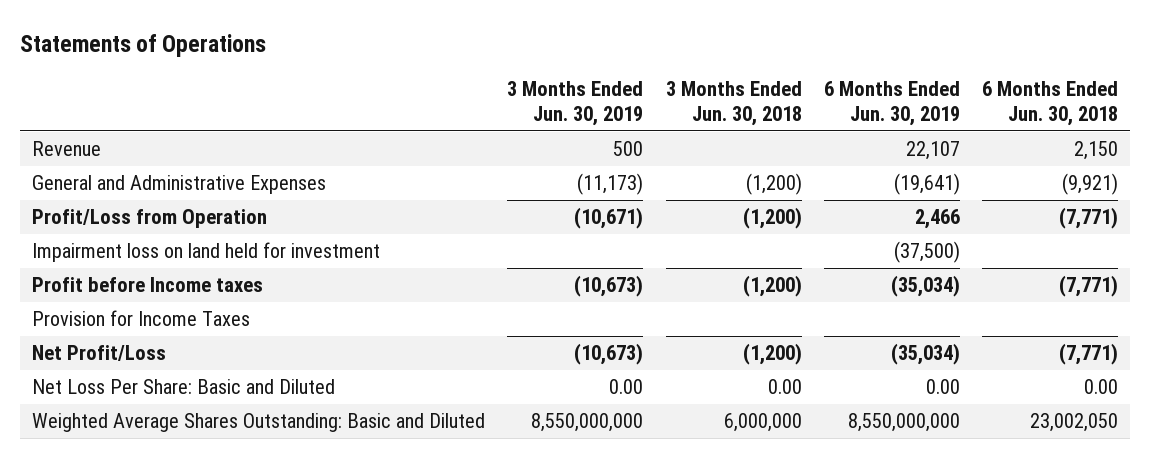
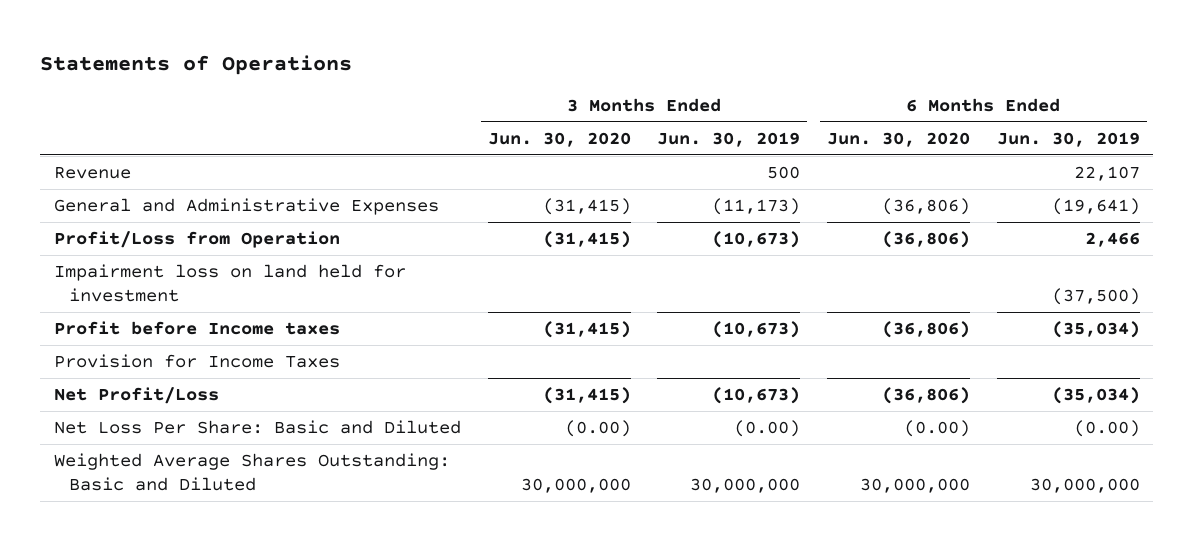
[665,81,802,127] 3 Months Ended Jun. 30, 2018 -> none
[982,81,1119,127] 6 Months Ended Jun. 30, 2018 -> none
none -> [487,131,631,147] Jun. 30, 2020
none -> [827,131,971,147] Jun. 30, 2020
[574,207,644,230] (10,671) -> [712,231,801,249] (10,673)
[609,379,644,395] 0.00 -> [734,420,801,438] (0.00)
[925,379,960,395] 0.00 -> [1073,420,1140,438] (0.00)
[531,413,644,433] 8,550,000,000 -> [690,477,801,493] 30,000,000
[847,413,960,433] 8,550,000,000 -> [1029,477,1140,493] 30,000,000

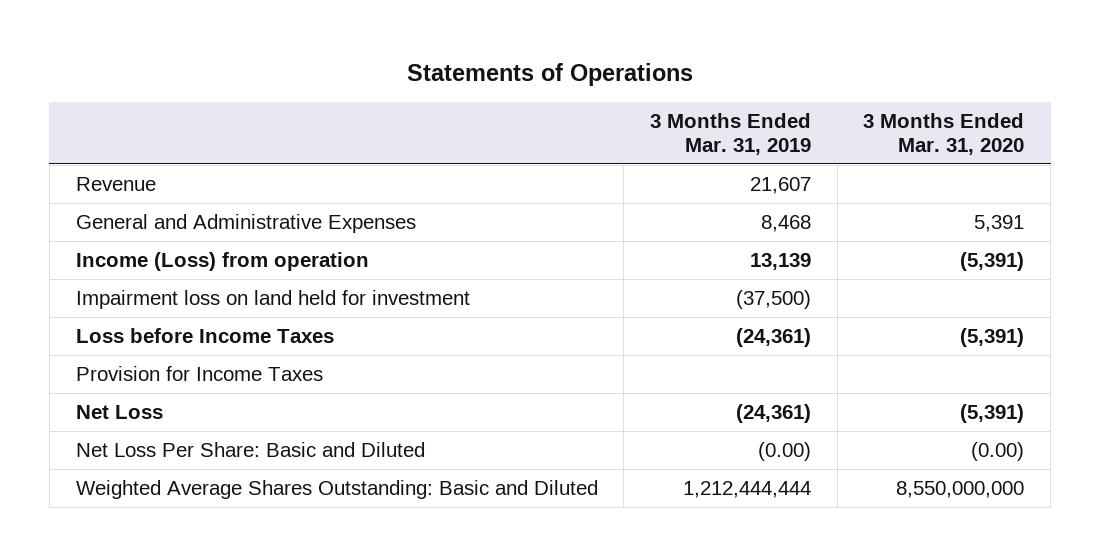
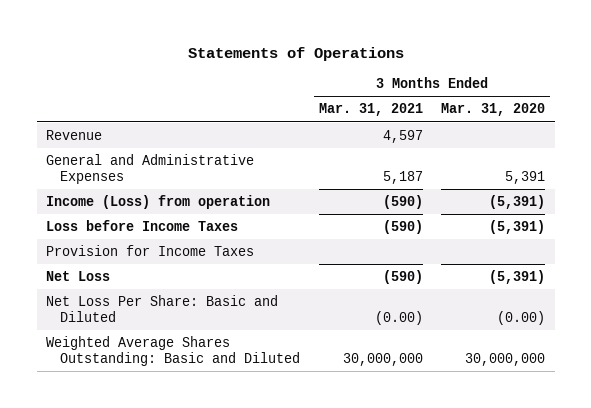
[650,112,812,155] 3 Months Ended Mar. 31, 2019 -> none
none -> [318,103,423,117] Mar. 31, 2021
[75,289,470,309] Impairment loss on land held for investment -> none
[896,480,1025,498] 8,550,000,000 -> [465,353,546,367] 30,000,000

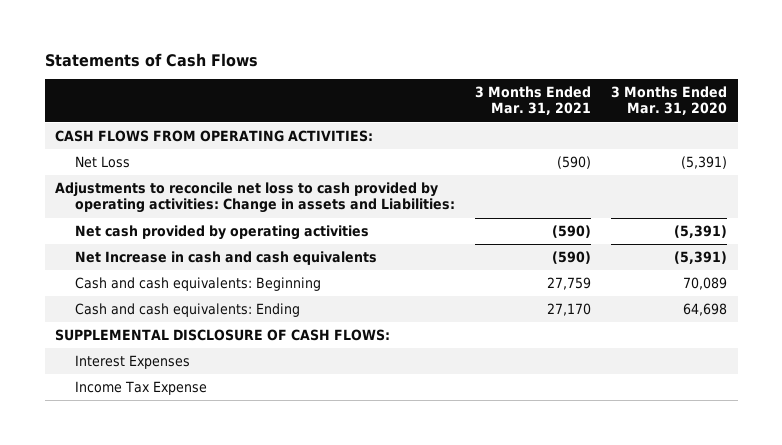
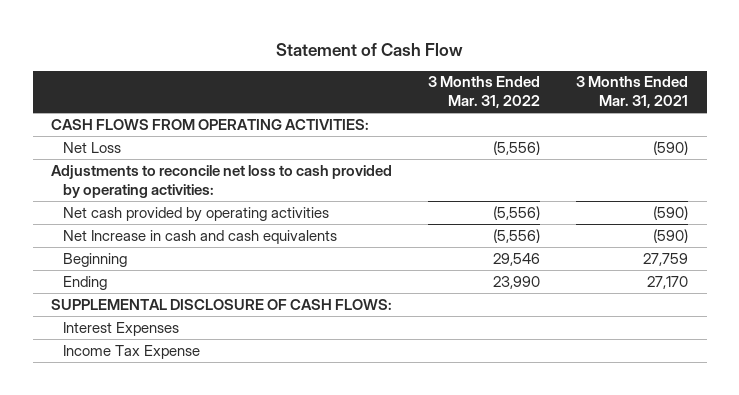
[44,52,258,67] Statements of Cash Flows -> [275,42,463,56] Statement of Cash Flow
[611,85,728,116] 3 Months Ended Mar. 31, 2020 -> none
none -> [428,76,541,109] 3 Months Ended Mar. 31, 2022
[55,181,455,214] Adjustments to reconcile net loss to cash provided by operating activities: Change in assets and Liabilities: -> [50,164,392,198] Adjustments to reconcile net loss to cash provided by operating activities:
[74,276,321,291] Cash and cash equivalents: Beginning -> [62,252,127,267] Beginning
[74,302,300,317] Cash and cash equivalents: Ending -> [62,275,107,290] Ending

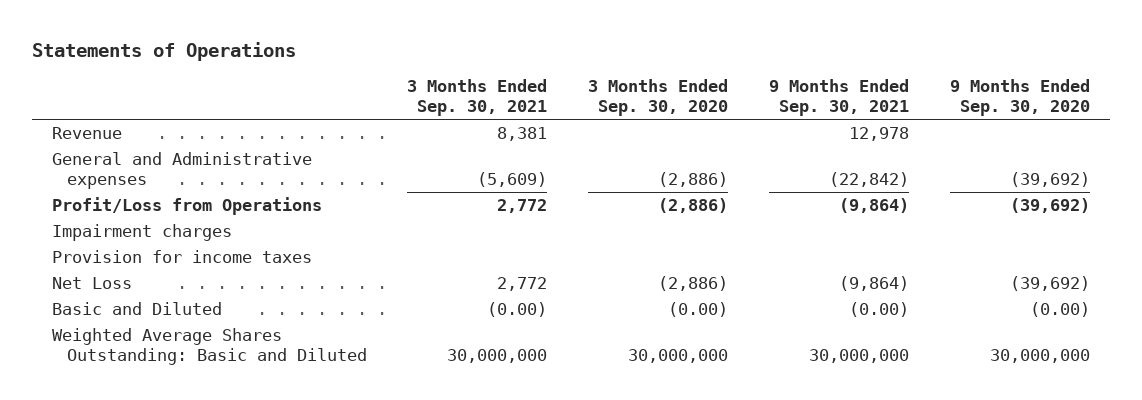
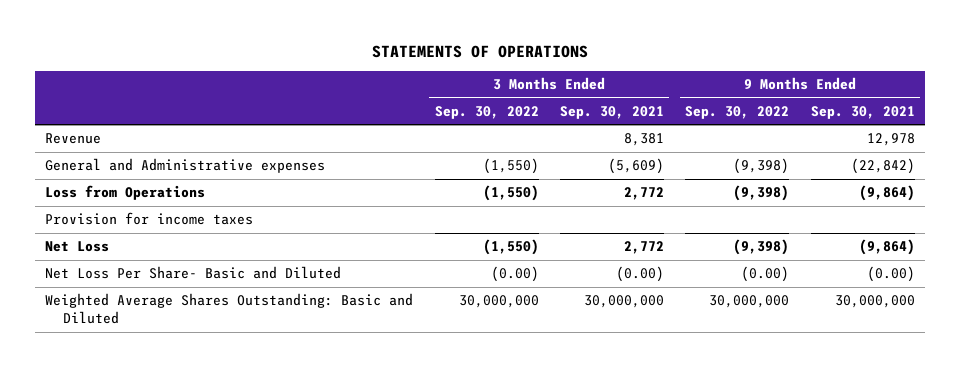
[31,42,296,62] Statements of Operations -> [371,44,588,58] STATEMENTS OF OPERATIONS
[588,79,729,117] 3 Months Ended Sep. 30, 2020 -> none
[949,79,1090,117] 9 Months Ended Sep. 30, 2020 -> none
none -> [434,105,539,119] Sep. 30, 2022
none -> [685,105,790,119] Sep. 30, 2022
[52,223,233,241] Impairment charges -> none
[52,196,323,215] Profit/Loss from Operations -> [45,185,206,201] Loss from Operations
[52,301,223,315] Basic and Diluted -> none
none -> [45,266,342,280] Net Loss Per Share- Basic and Diluted

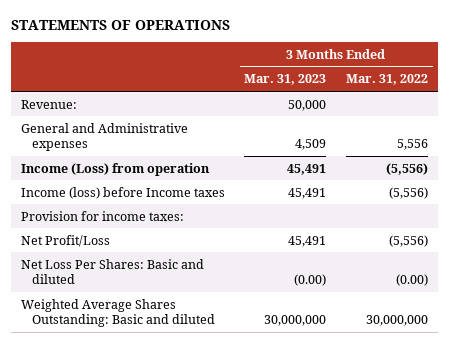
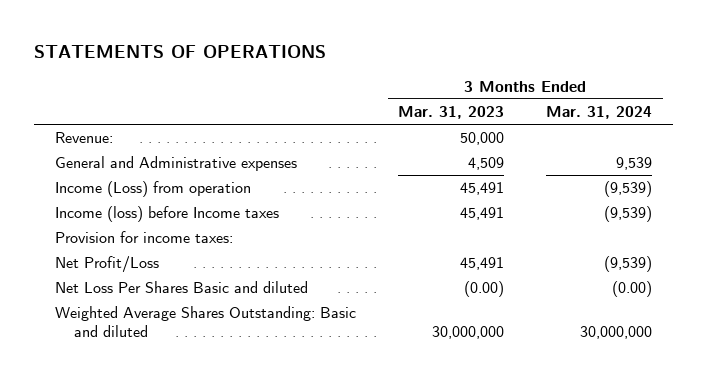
[346,74,429,86] Mar. 31, 2022 -> none
none -> [546,105,653,119] Mar. 31, 2024
[20,258,204,284] Net Loss Per Shares: Basic and diluted -> [55,280,309,293] Net Loss Per Shares Basic and diluted

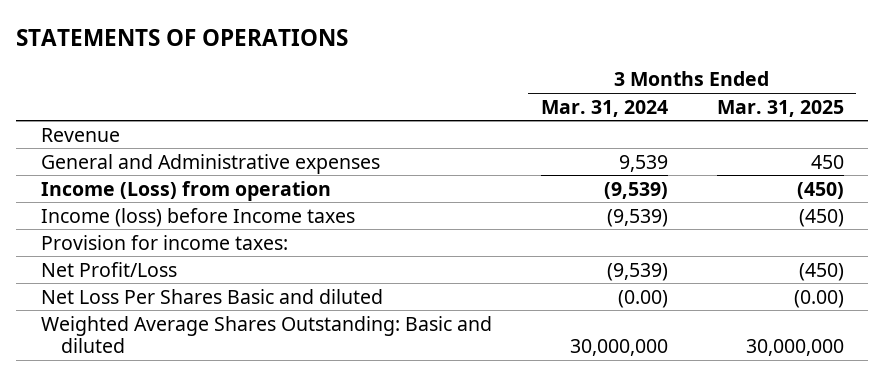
[398,105,505,119] Mar. 31, 2023 -> none
none -> [716,99,844,117] Mar. 31, 2025
[55,131,114,143] Revenue: -> [40,127,120,142] Revenue

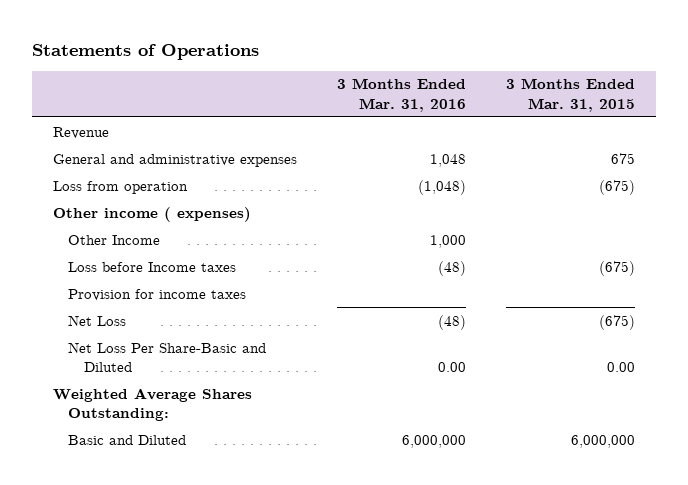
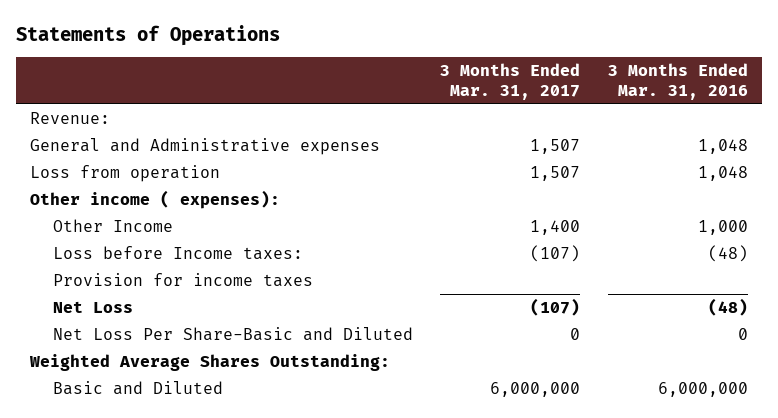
[506,78,636,112] 3 Months Ended Mar. 31, 2015 -> none
none -> [440,63,581,100] 3 Months Ended Mar. 31, 2017
[52,126,109,139] Revenue -> [30,112,111,125] Revenue:
[52,153,297,167] General and administrative expenses -> [30,138,381,156] General and Administrative expenses
[417,179,466,195] (1,048) -> [698,166,749,182] 1,048
[52,206,251,222] Other income ( expenses) -> [30,190,281,210] Other income ( expenses):
[68,261,237,272] Loss before Income taxes -> [52,246,303,261] Loss before Income taxes:
[437,361,466,372] 0.00 -> [738,328,749,341] 0

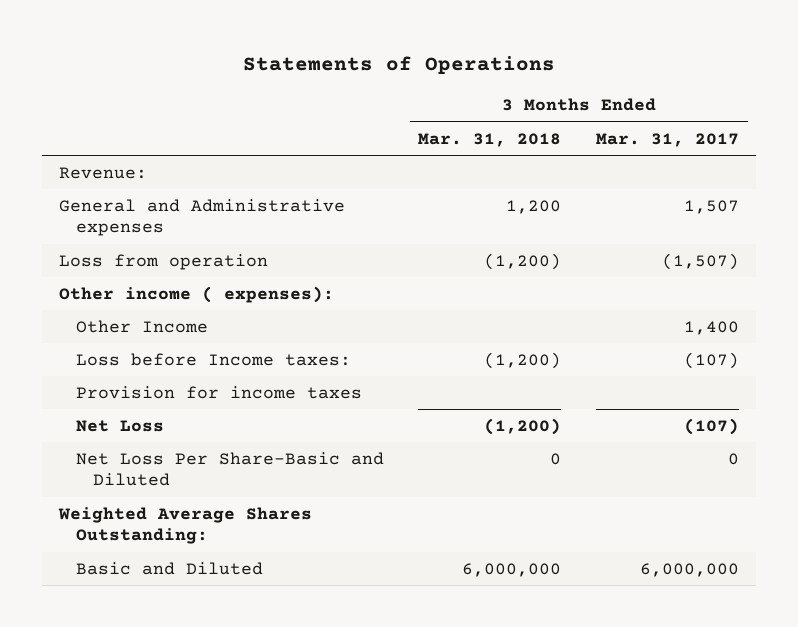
[608,63,749,100] 3 Months Ended Mar. 31, 2016 -> none
none -> [418,132,562,147] Mar. 31, 2018
[530,166,581,182] 1,507 -> [661,252,739,270] (1,507)

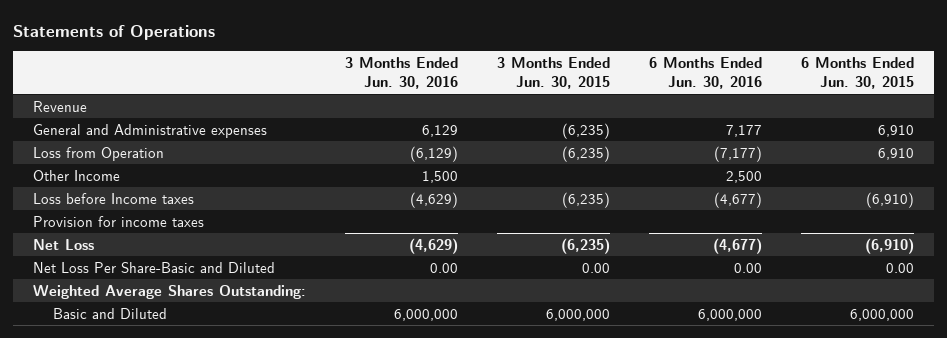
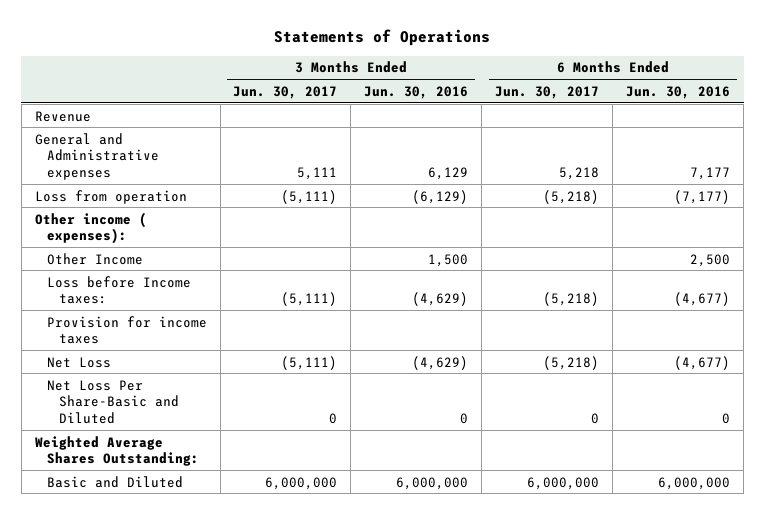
[497,57,611,90] 3 Months Ended Jun. 30, 2015 -> none
[801,57,915,90] 6 Months Ended Jun. 30, 2015 -> none
none -> [233,85,338,99] Jun. 30, 2017
none -> [495,85,600,99] Jun. 30, 2017
[33,146,165,161] Loss from Operation -> [34,189,187,204] Loss from operation
none -> [34,211,147,245] Other income ( expenses):
[33,192,195,204] Loss before Income taxes -> [46,275,191,305] Loss before Income taxes:
[430,262,459,273] 0.00 -> [460,412,469,424] 0
[734,262,763,273] 0.00 -> [722,412,731,424] 0

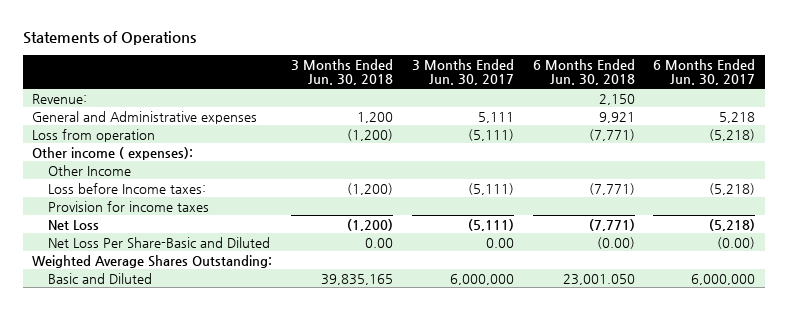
[364,85,469,99] Jun. 30, 2016 -> none
[626,85,731,99] Jun. 30, 2016 -> none
none -> [291,58,394,86] 3 Months Ended Jun. 30, 2018
none -> [532,58,635,86] 6 Months Ended Jun. 30, 2018
[34,110,91,122] Revenue -> [32,93,88,104] Revenue:
[329,412,338,424] 0 -> [485,237,514,248] 0.00
[591,412,600,424] 0 -> [717,236,756,249] (0.00)

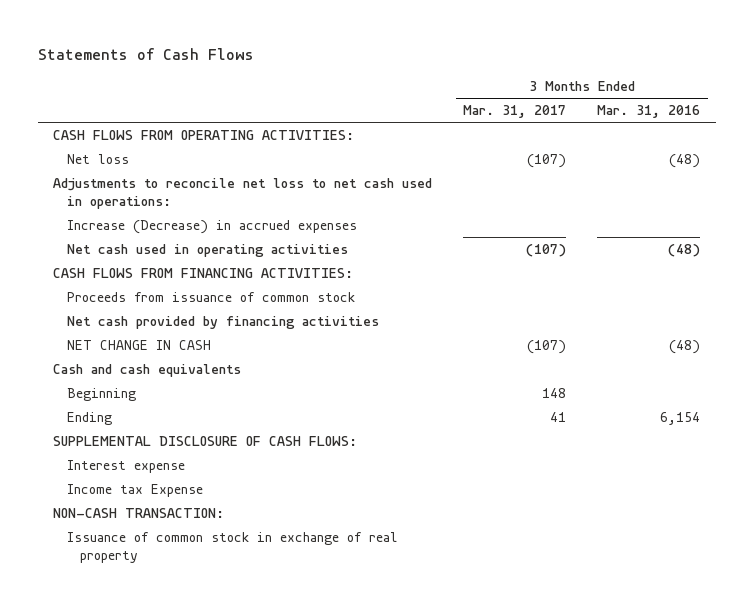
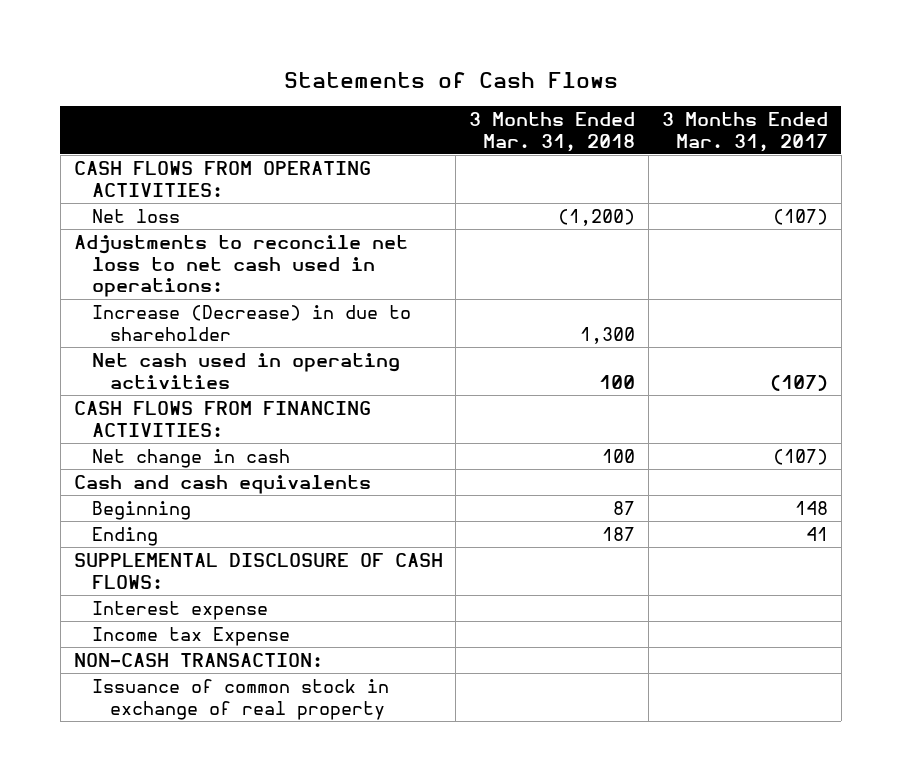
[597,105,701,119] Mar. 31, 2016 -> none
none -> [469,111,636,152] 3 Months Ended Mar. 31, 2018
[66,220,357,235] Increase (Decrease) in accrued expenses -> [91,304,411,341] Increase (Decrease) in due to shareholder
[66,292,355,303] Proceeds from issuance of common stock -> none
[66,316,379,330] Net cash provided by financing activities -> none
[66,340,211,351] NET CHANGE IN CASH -> [91,448,290,468] Net change in cash

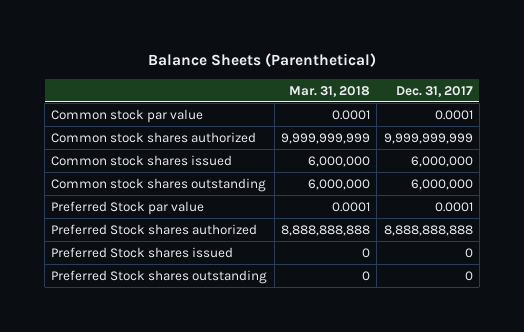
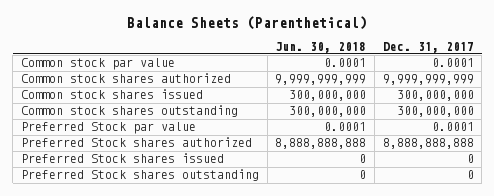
[289,85,371,97] Mar. 31, 2018 -> none
none -> [275,41,367,53] Jun. 30, 2018
[410,155,473,167] 6,000,000 -> [396,90,474,102] 300,000,000
[410,178,473,190] 6,000,000 -> [396,106,474,118] 300,000,000

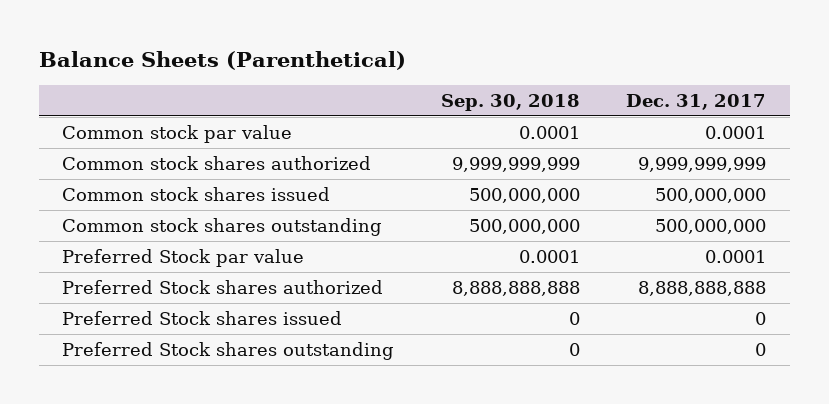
[275,41,367,53] Jun. 30, 2018 -> none
none -> [440,93,580,111] Sep. 30, 2018
[396,90,474,102] 300,000,000 -> [655,188,767,204] 500,000,000
[396,106,474,118] 300,000,000 -> [655,219,767,235] 500,000,000

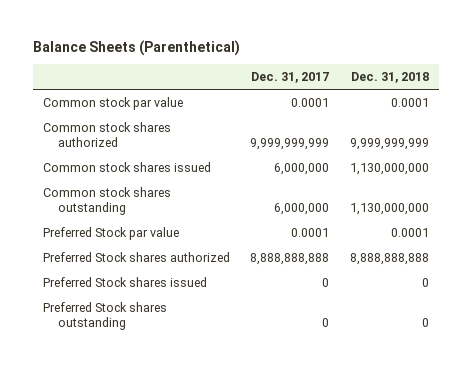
[440,93,580,111] Sep. 30, 2018 -> none
none -> [350,72,429,84] Dec. 31, 2018
[655,188,767,204] 500,000,000 -> [274,162,330,175] 6,000,000
[655,219,767,235] 500,000,000 -> [274,203,330,216] 6,000,000

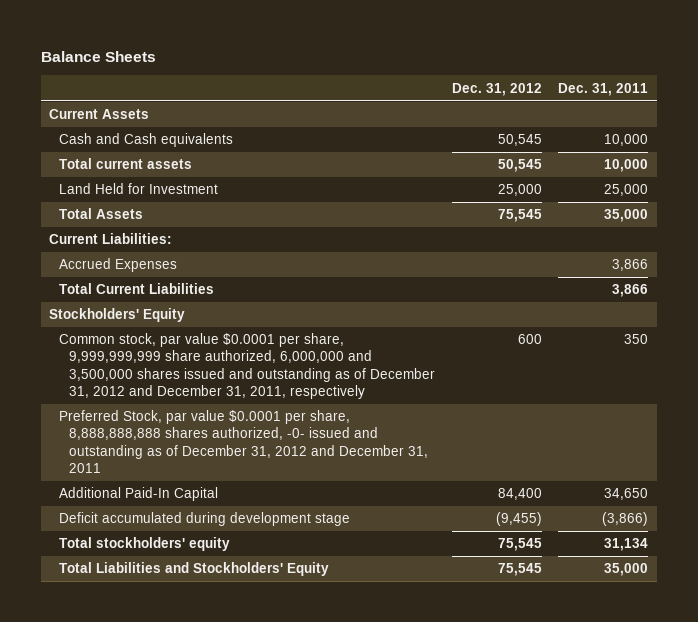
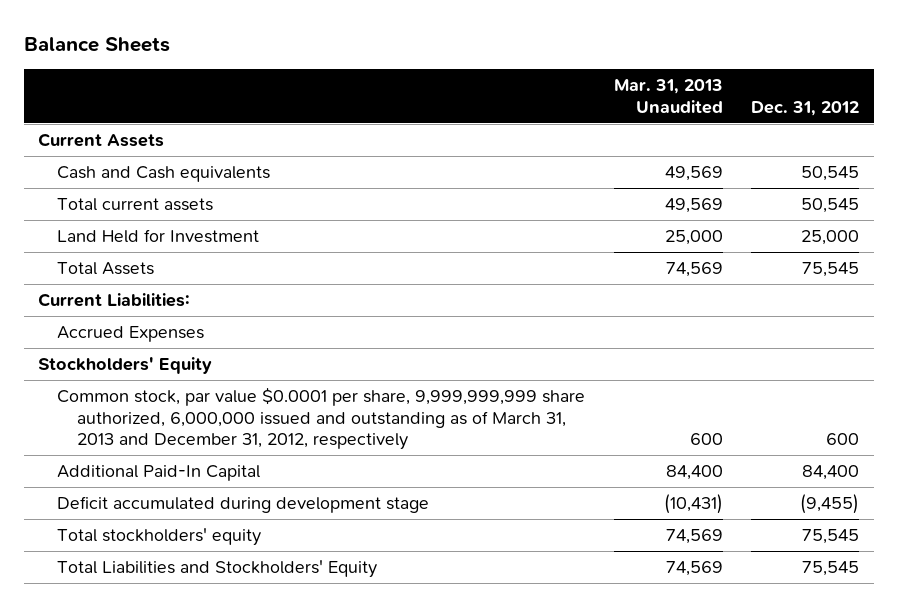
[558,82,649,96] Dec. 31, 2011 -> none
none -> [613,79,723,114] Mar. 31, 2013 Unaudited
[59,283,215,295] Total Current Liabilities -> none
[59,410,429,473] Preferred Stock, par value $0.0001 per share, 8,888,888,888 shares authorized, -0- issued and outstanding as of December 31, 2012 and December 31, 2011 -> none
[59,333,436,399] Common stock, par value $0.0001 per share, 9,999,999,999 share authorized, 6,000,000 and 3,500,000 shares issued and outstanding as of December 31, 2012 and December 31, 2011, respectively -> [57,387,586,451] Common stock, par value $0.0001 per share, 9,999,999,999 share authorized, 6,000,000 issued and outstanding as of March 31, 2013 and December 31, 2012, respectively

